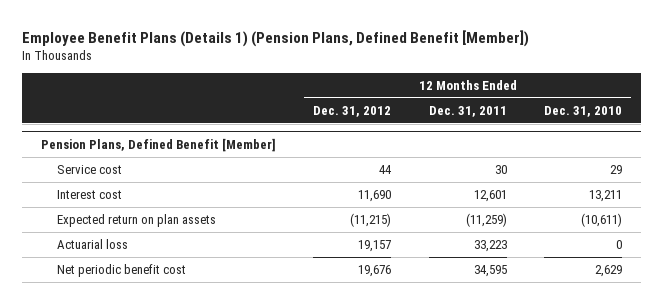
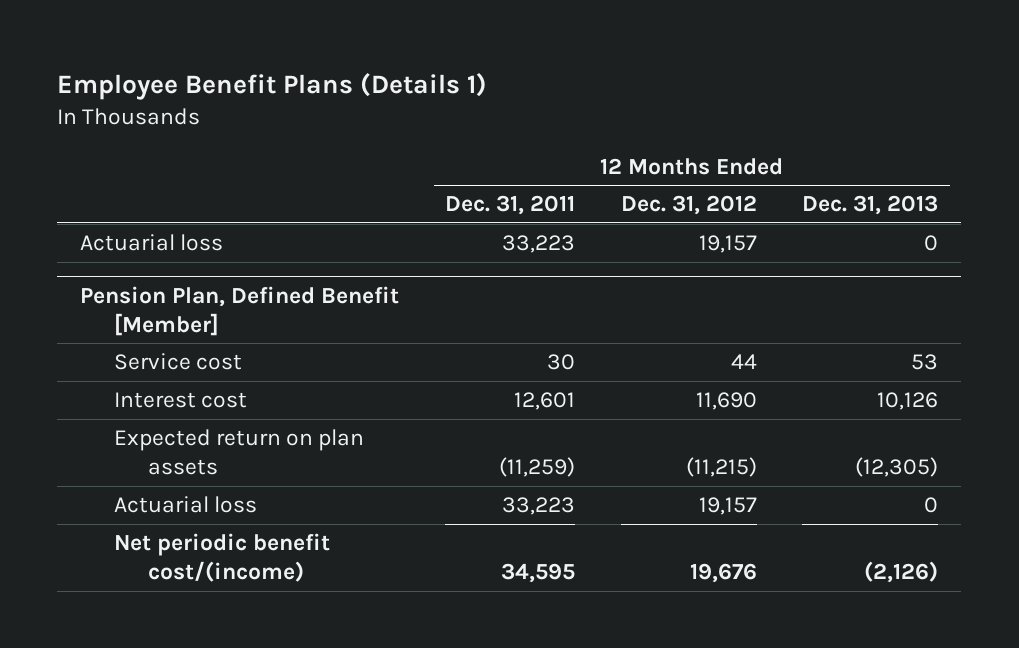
[22,29,530,47] Employee Benefit Plans (Details 1) (Pension Plans, Defined Benefit [Member]) -> [57,73,488,101] Employee Benefit Plans (Details 1)
[543,105,622,117] Dec. 31, 2010 -> none
none -> [802,195,939,216] Dec. 31, 2013
none -> [80,234,224,252] Actuarial loss
[41,137,277,152] Pension Plans, Defined Benefit [Member] -> [80,285,400,336] Pension Plan, Defined Benefit [Member]
[56,264,186,278] Net periodic benefit cost -> [113,533,330,583] Net periodic benefit cost/(income)

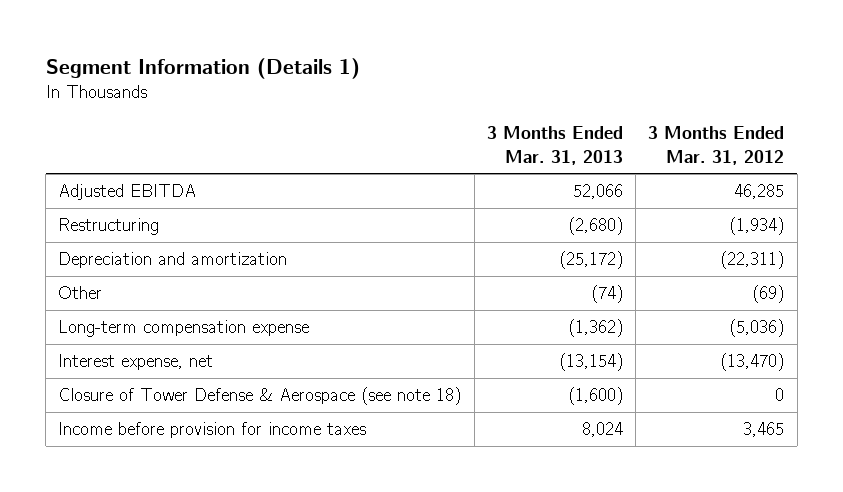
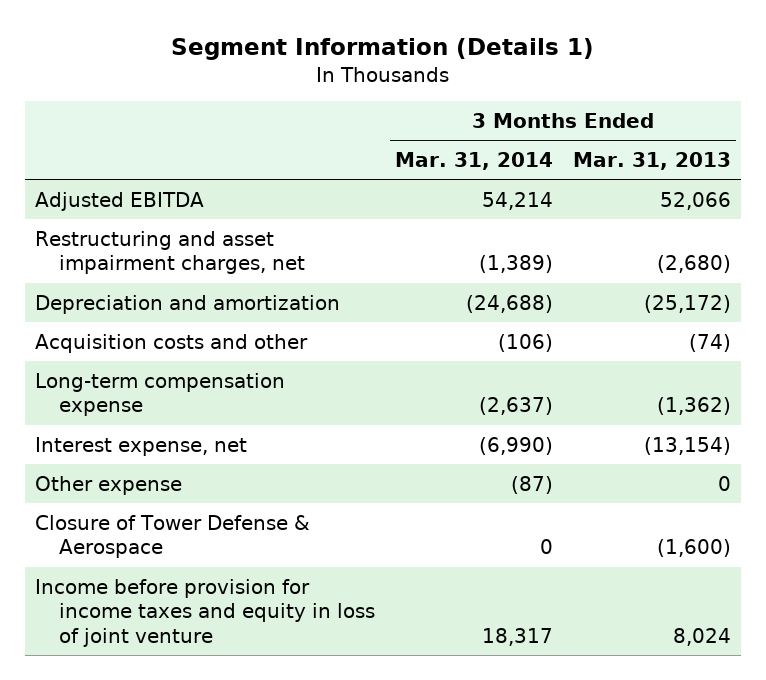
[648,126,785,165] 3 Months Ended Mar. 31, 2012 -> none
none -> [394,151,553,170] Mar. 31, 2014
[58,218,160,236] Restructuring -> [34,230,305,275] Restructuring and asset impairment charges, net
[58,286,103,300] Other -> none
none -> [34,333,308,353] Acquisition costs and other
none -> [34,475,182,495] Other expense
[58,387,462,406] Closure of Tower Defense & Aerospace (see note 18) -> [34,514,310,559] Closure of Tower Defense & Aerospace
[58,422,367,439] Income before provision for income taxes -> [34,578,375,648] Income before provision for income taxes and equity in loss of joint venture

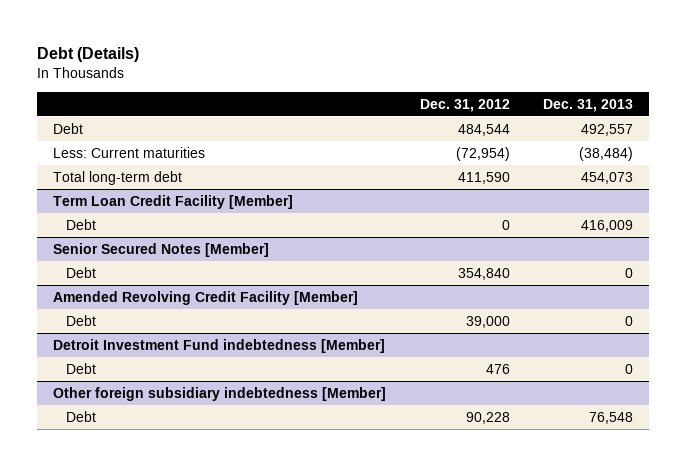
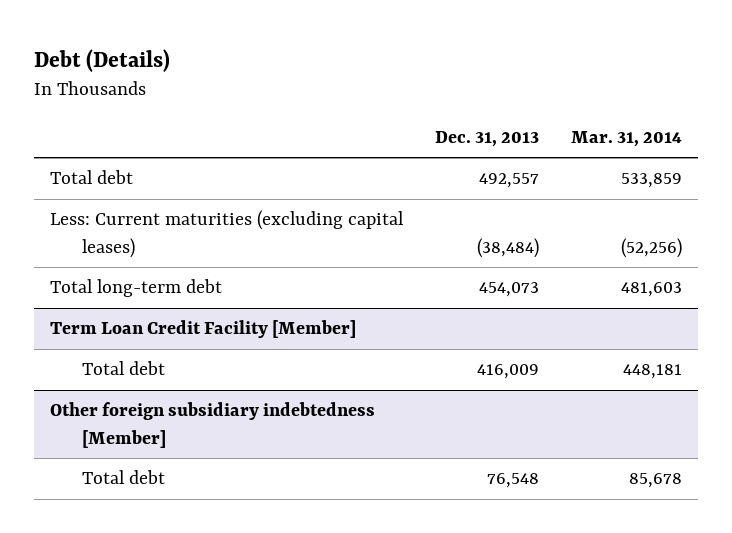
[419,98,510,112] Dec. 31, 2012 -> none
none -> [571,131,683,148] Mar. 31, 2014
[53,122,84,134] Debt -> [49,170,133,185] Total debt
[53,146,206,158] Less: Current maturities -> [49,210,404,258] Less: Current maturities (excluding capital leases)
[53,242,270,257] Senior Secured Notes [Member] -> none
[65,266,96,278] Debt -> none
[53,290,359,305] Amended Revolving Credit Facility [Member] -> none
[65,314,96,326] Debt -> none
[53,338,386,353] Detroit Investment Fund indebtedness [Member] -> none
[65,362,96,374] Debt -> none
[65,218,96,230] Debt -> [81,361,165,376] Total debt
[65,410,96,422] Debt -> [81,470,165,485] Total debt

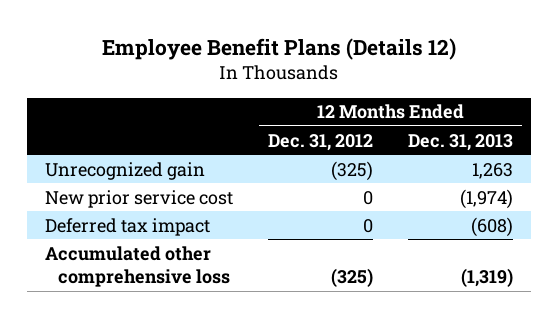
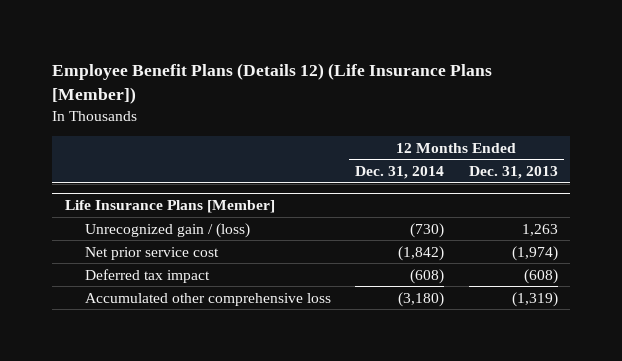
[101,38,456,61] Employee Benefit Plans (Details 12) -> [52,63,493,105] Employee Benefit Plans (Details 12) (Life Insurance Plans [Member])
[267,133,373,151] Dec. 31, 2012 -> none
none -> [355,166,445,180] Dec. 31, 2014
none -> [64,200,275,214] Life Insurance Plans [Member]
[44,161,205,180] Unrecognized gain -> [84,222,250,238] Unrecognized gain / (loss)
[44,189,233,208] New prior service cost -> [84,246,219,260] Net prior service cost

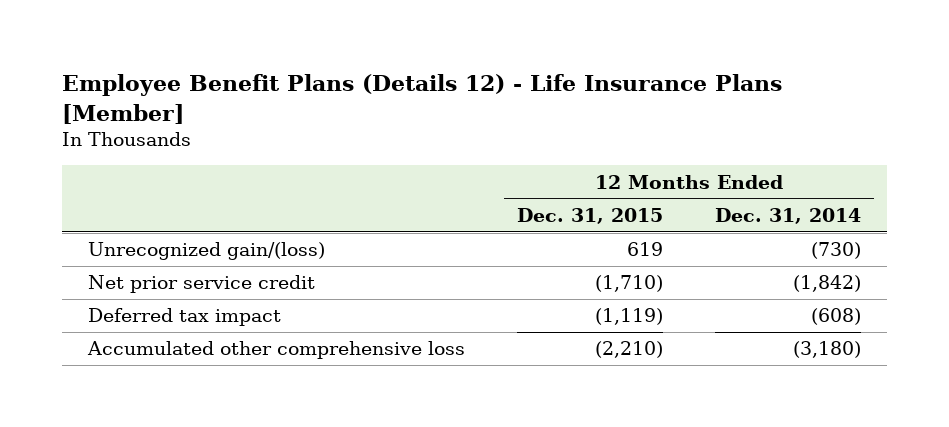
[52,63,493,105] Employee Benefit Plans (Details 12) (Life Insurance Plans [Member]) -> [61,74,782,124] Employee Benefit Plans (Details 12) - Life Insurance Plans [Member]
[468,166,558,180] Dec. 31, 2013 -> none
none -> [516,207,663,224] Dec. 31, 2015
[64,200,275,214] Life Insurance Plans [Member] -> none
[84,222,250,238] Unrecognized gain / (loss) -> [87,242,325,261] Unrecognized gain/(loss)
[84,246,219,260] Net prior service cost -> [87,275,315,294] Net prior service credit

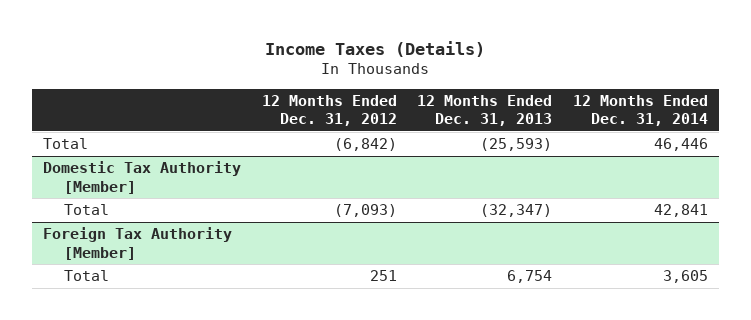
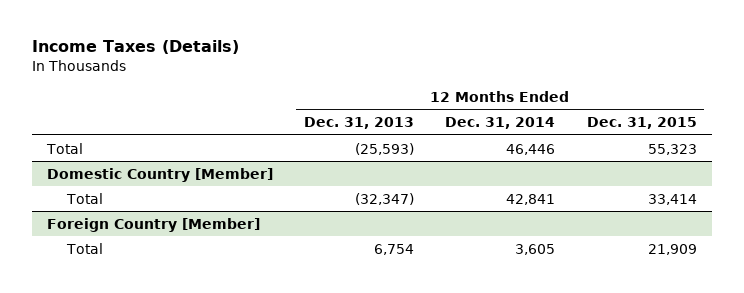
[261,94,397,127] 12 Months Ended Dec. 31, 2012 -> none
none -> [586,116,697,129] Dec. 31, 2015
[42,161,241,194] Domestic Tax Authority [Member] -> [47,167,274,182] Domestic Country [Member]
[42,227,232,260] Foreign Tax Authority [Member] -> [47,217,261,232] Foreign Country [Member]

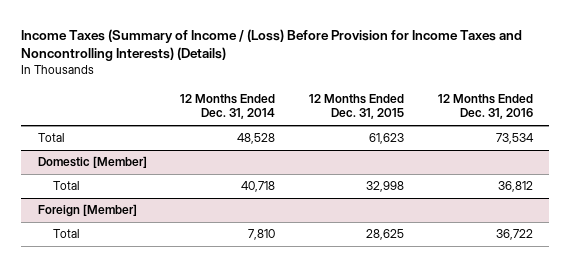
[31,40,239,55] Income Taxes (Details) -> [21,28,523,62] Income Taxes (Summary of Income / (Loss) Before Provision for Income Taxes and Noncontrolling Interests) (Details)
[304,116,415,129] Dec. 31, 2013 -> none
none -> [437,93,533,120] 12 Months Ended Dec. 31, 2016
[506,143,556,155] 46,446 -> [237,133,276,145] 48,528
[647,143,697,155] 55,323 -> [369,133,405,145] 61,623
[47,167,274,182] Domestic Country [Member] -> [37,156,147,169] Domestic [Member]
[506,193,556,205] 42,841 -> [241,181,276,193] 40,718
[647,193,697,205] 33,414 -> [366,181,405,193] 32,998
[47,217,261,232] Foreign Country [Member] -> [37,204,137,218] Foreign [Member]
[515,243,556,255] 3,605 -> [248,229,276,241] 7,810
[647,243,697,255] 21,909 -> [366,229,405,241] 28,625

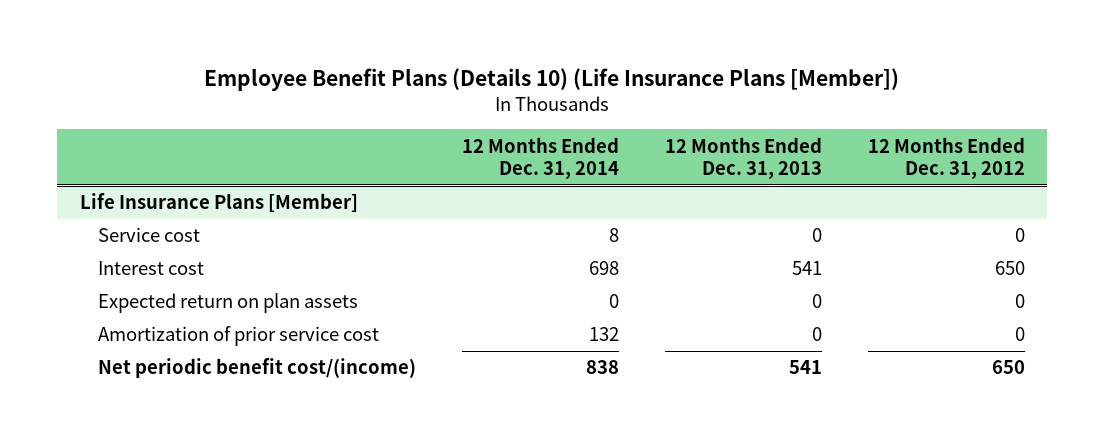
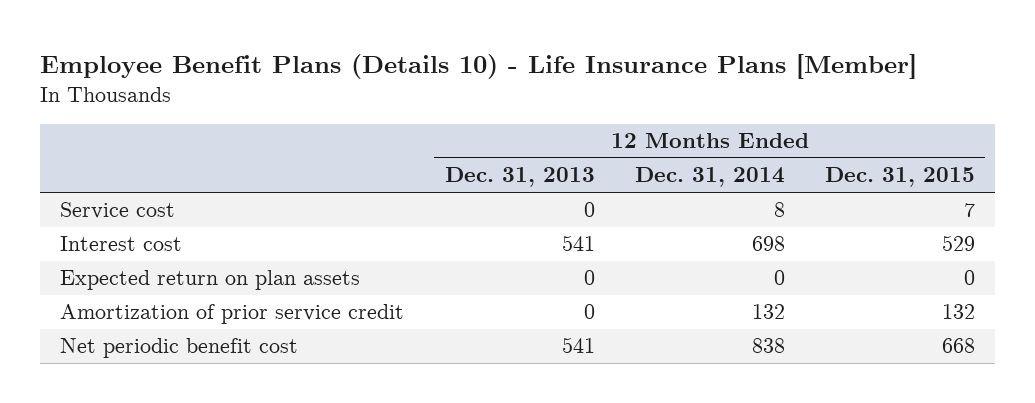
[204,68,900,92] Employee Benefit Plans (Details 10) (Life Insurance Plans [Member]) -> [40,54,918,80] Employee Benefit Plans (Details 10) - Life Insurance Plans [Member]
[867,136,1025,180] 12 Months Ended Dec. 31, 2012 -> none
none -> [824,167,975,188] Dec. 31, 2015
[80,193,359,213] Life Insurance Plans [Member] -> none
[98,326,380,347] Amortization of prior service cost -> [60,304,405,325] Amortization of prior service credit
[98,358,417,379] Net periodic benefit cost/(income) -> [60,338,299,359] Net periodic benefit cost

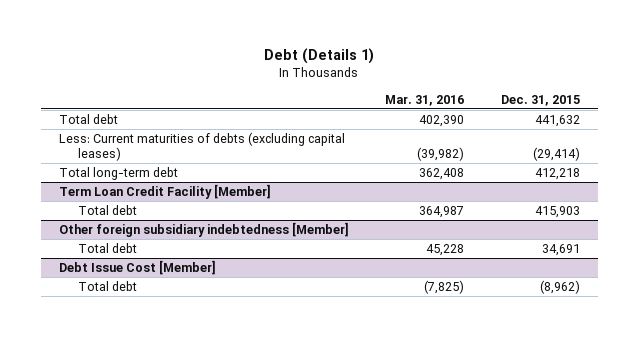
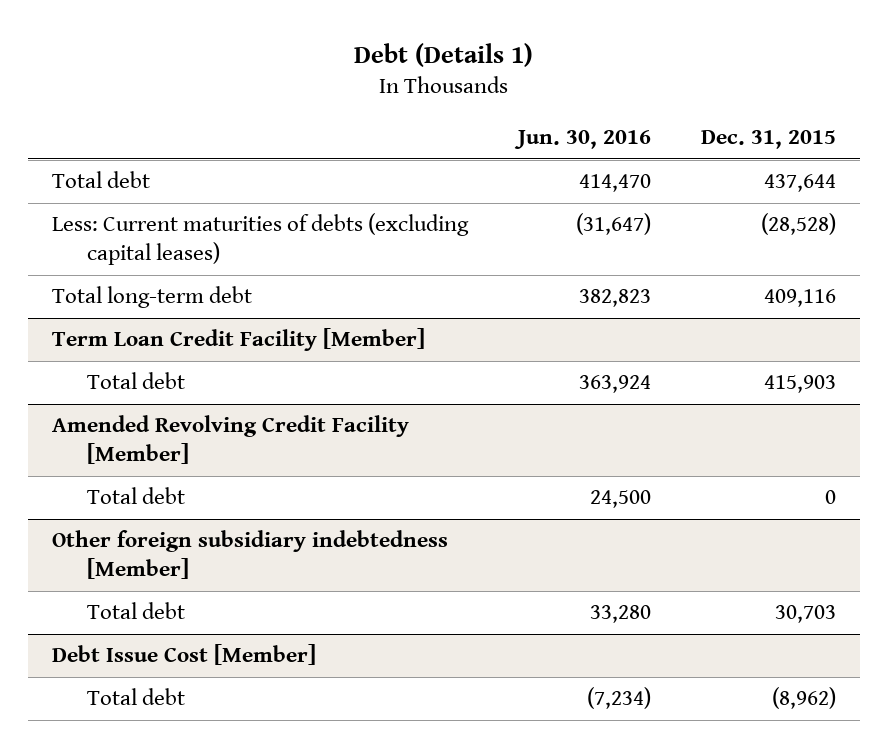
[385,94,465,106] Mar. 31, 2016 -> none
none -> [513,130,651,150] Jun. 30, 2016
[534,114,580,127] 441,632 -> [763,174,836,193] 437,644
[532,146,580,161] (29,414) -> [760,213,836,236] (28,528)
[534,167,580,180] 412,218 -> [763,289,836,308] 409,116
none -> [52,415,410,465] Amended Revolving Credit Facility [Member]
none -> [87,487,186,505] Total debt
[541,243,580,256] 34,691 -> [774,605,836,624] 30,703

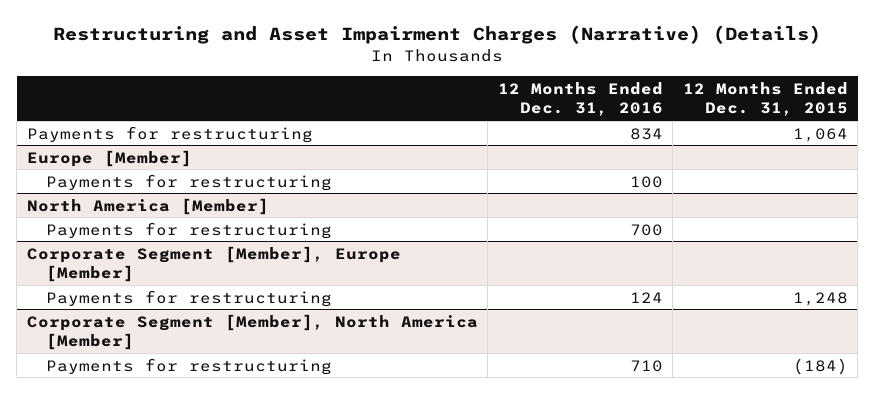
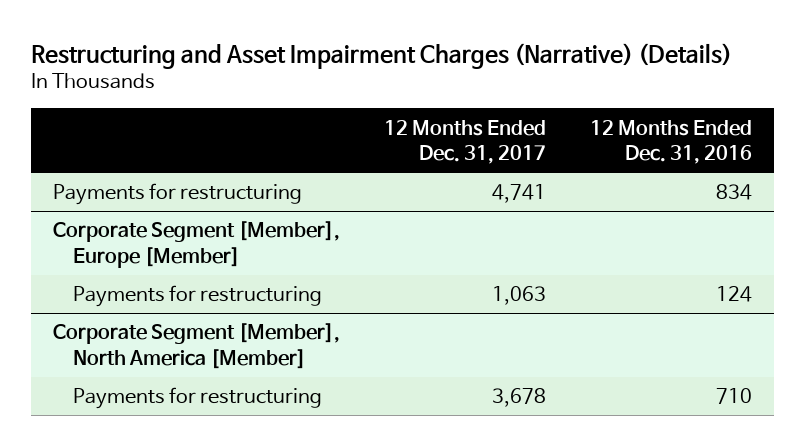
[682,81,848,117] 12 Months Ended Dec. 31, 2015 -> none
none -> [384,119,547,165] 12 Months Ended Dec. 31, 2017
[26,149,192,167] Europe [Member] -> none
[46,173,333,191] Payments for restructuring -> none
[26,197,269,215] North America [Member] -> none
[46,221,333,239] Payments for restructuring -> none

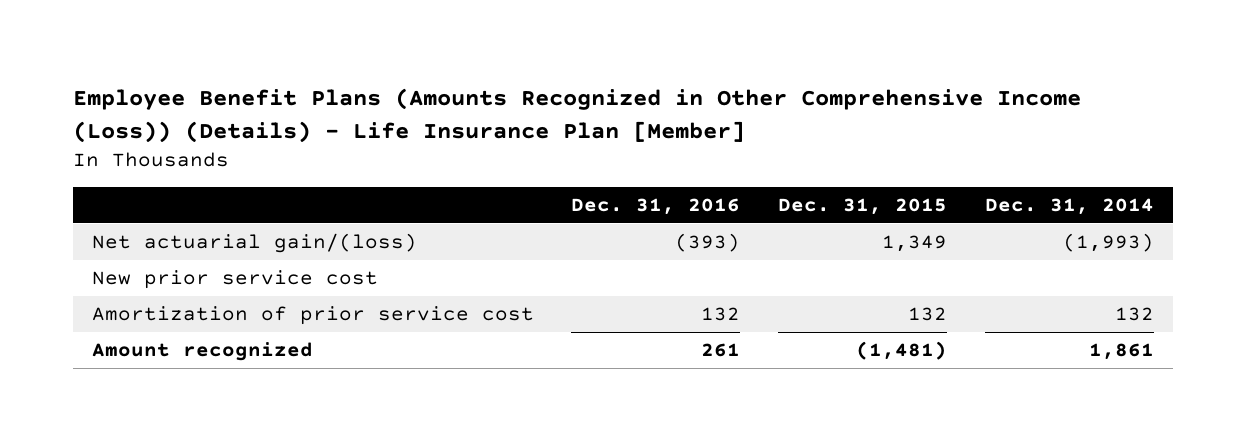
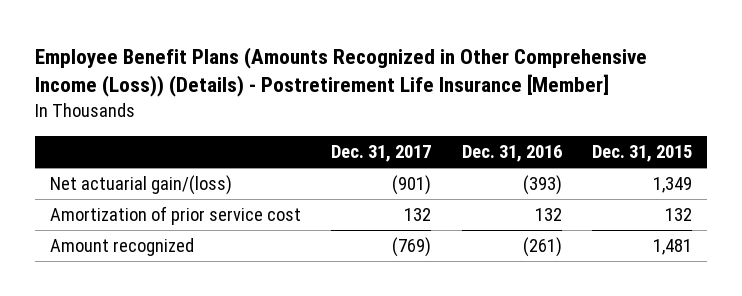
[72,88,1081,143] Employee Benefit Plans (Amounts Recognized in Other Comprehensive Income (Loss)) (Details) - Life Insurance Plan [Member] -> [35,46,648,98] Employee Benefit Plans (Amounts Recognized in Other Comprehensive Income (Loss)) (Details) - Postretirement Life Insurance [Member]
[984,198,1154,216] Dec. 31, 2014 -> none
none -> [331,145,432,163] Dec. 31, 2017
[91,270,378,290] New prior service cost -> none
[701,343,741,358] 261 -> [522,237,562,258] (261)
[856,341,948,361] (1,481) -> [652,239,692,256] 1,481

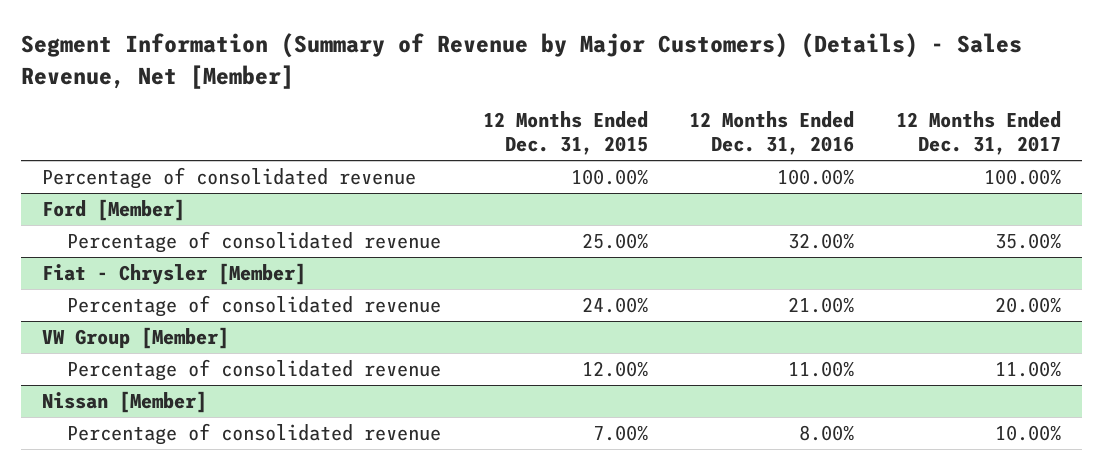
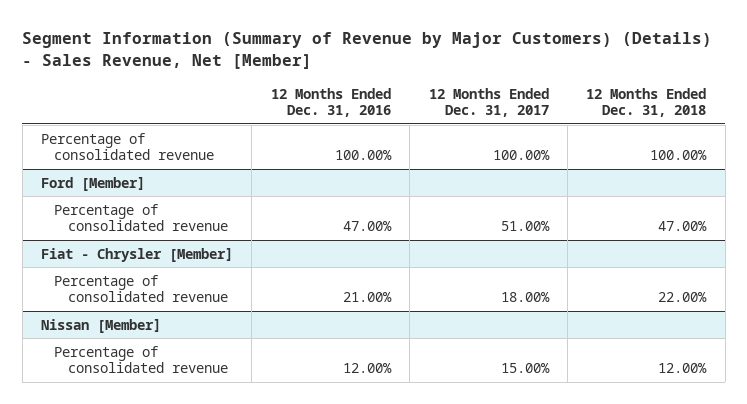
[482,110,648,156] 12 Months Ended Dec. 31, 2015 -> none
none -> [586,87,707,118] 12 Months Ended Dec. 31, 2018
[788,233,855,250] 32.00% -> [342,221,392,232] 47.00%
[995,233,1062,250] 35.00% -> [500,221,550,232] 51.00%
[42,327,230,350] VW Group [Member] -> none
[67,359,442,382] Percentage of consolidated revenue -> none
[995,297,1062,314] 20.00% -> [500,292,550,303] 18.00%
[799,425,855,442] 8.00% -> [342,363,392,374] 12.00%
[995,425,1062,442] 10.00% -> [500,363,550,374] 15.00%

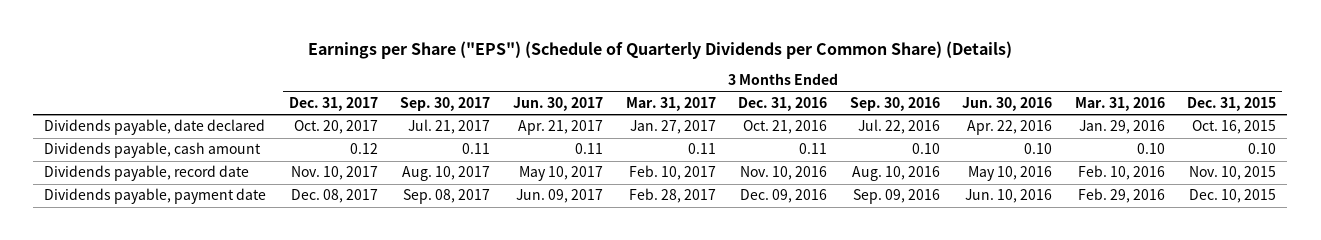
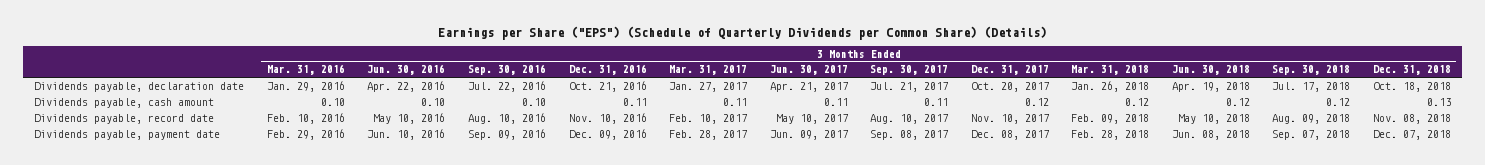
[1187,96,1277,111] Dec. 31, 2015 -> none
none -> [1071,65,1150,76] Mar. 31, 2018
none -> [1171,65,1250,76] Jun. 30, 2018
none -> [1272,65,1351,76] Sep. 30, 2018
none -> [1372,65,1451,76] Dec. 31, 2018
[44,119,266,136] Dividends payable, date declared -> [34,81,245,92] Dividends payable, declaration date

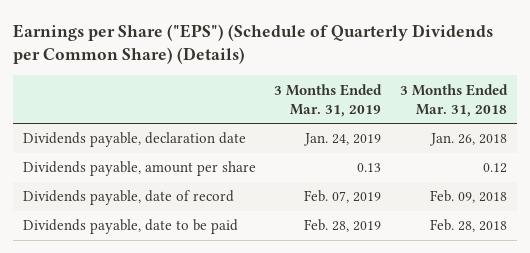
[266,64,345,76] Mar. 31, 2016 -> none
[367,64,446,76] Jun. 30, 2016 -> none
[468,64,547,76] Sep. 30, 2016 -> none
[568,64,647,76] Dec. 31, 2016 -> none
[669,65,748,76] Mar. 31, 2017 -> none
[769,65,848,76] Jun. 30, 2017 -> none
[870,65,949,76] Sep. 30, 2017 -> none
[970,65,1049,76] Dec. 31, 2017 -> none
[1171,65,1250,76] Jun. 30, 2018 -> none
[1272,65,1351,76] Sep. 30, 2018 -> none
[1372,65,1451,76] Dec. 31, 2018 -> none
none -> [274,83,383,117] 3 Months Ended Mar. 31, 2019
[34,97,215,108] Dividends payable, cash amount -> [22,161,256,177] Dividends payable, amount per share
[34,113,215,124] Dividends payable, record date -> [22,190,234,206] Dividends payable, date of record
[34,129,221,140] Dividends payable, payment date -> [22,219,238,235] Dividends payable, date to be paid

